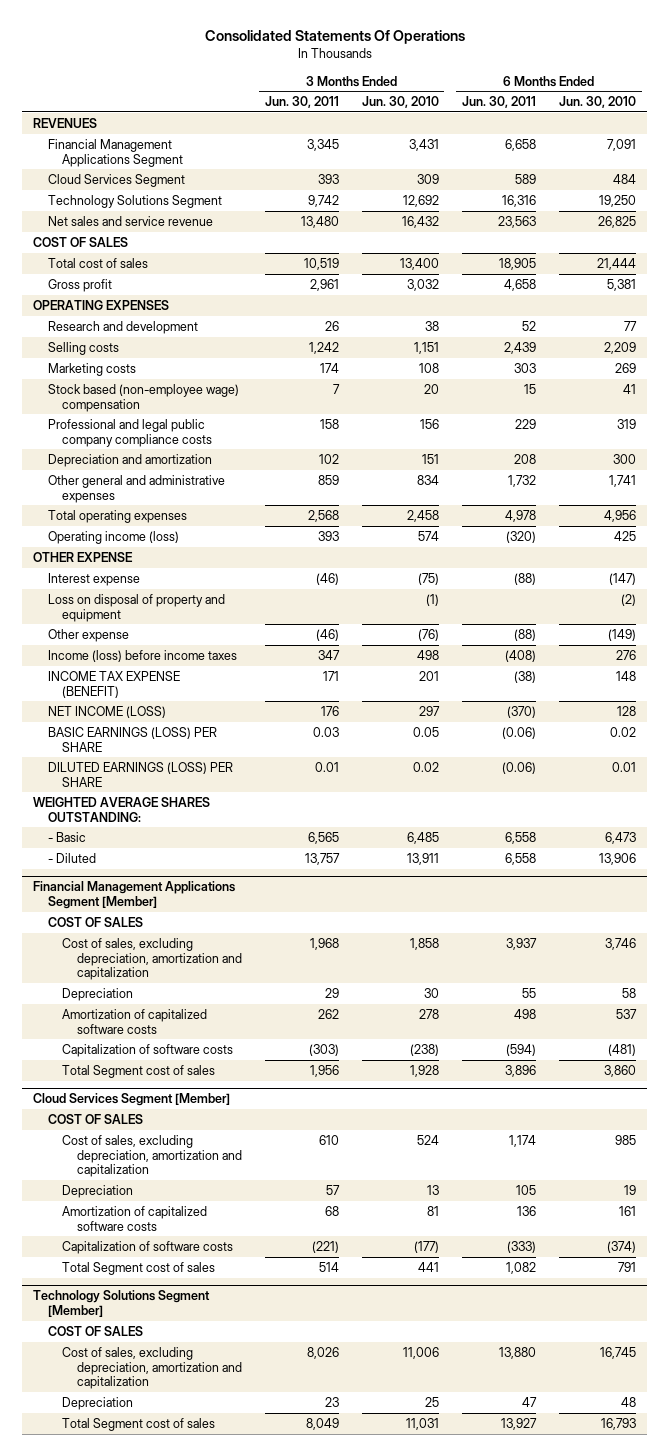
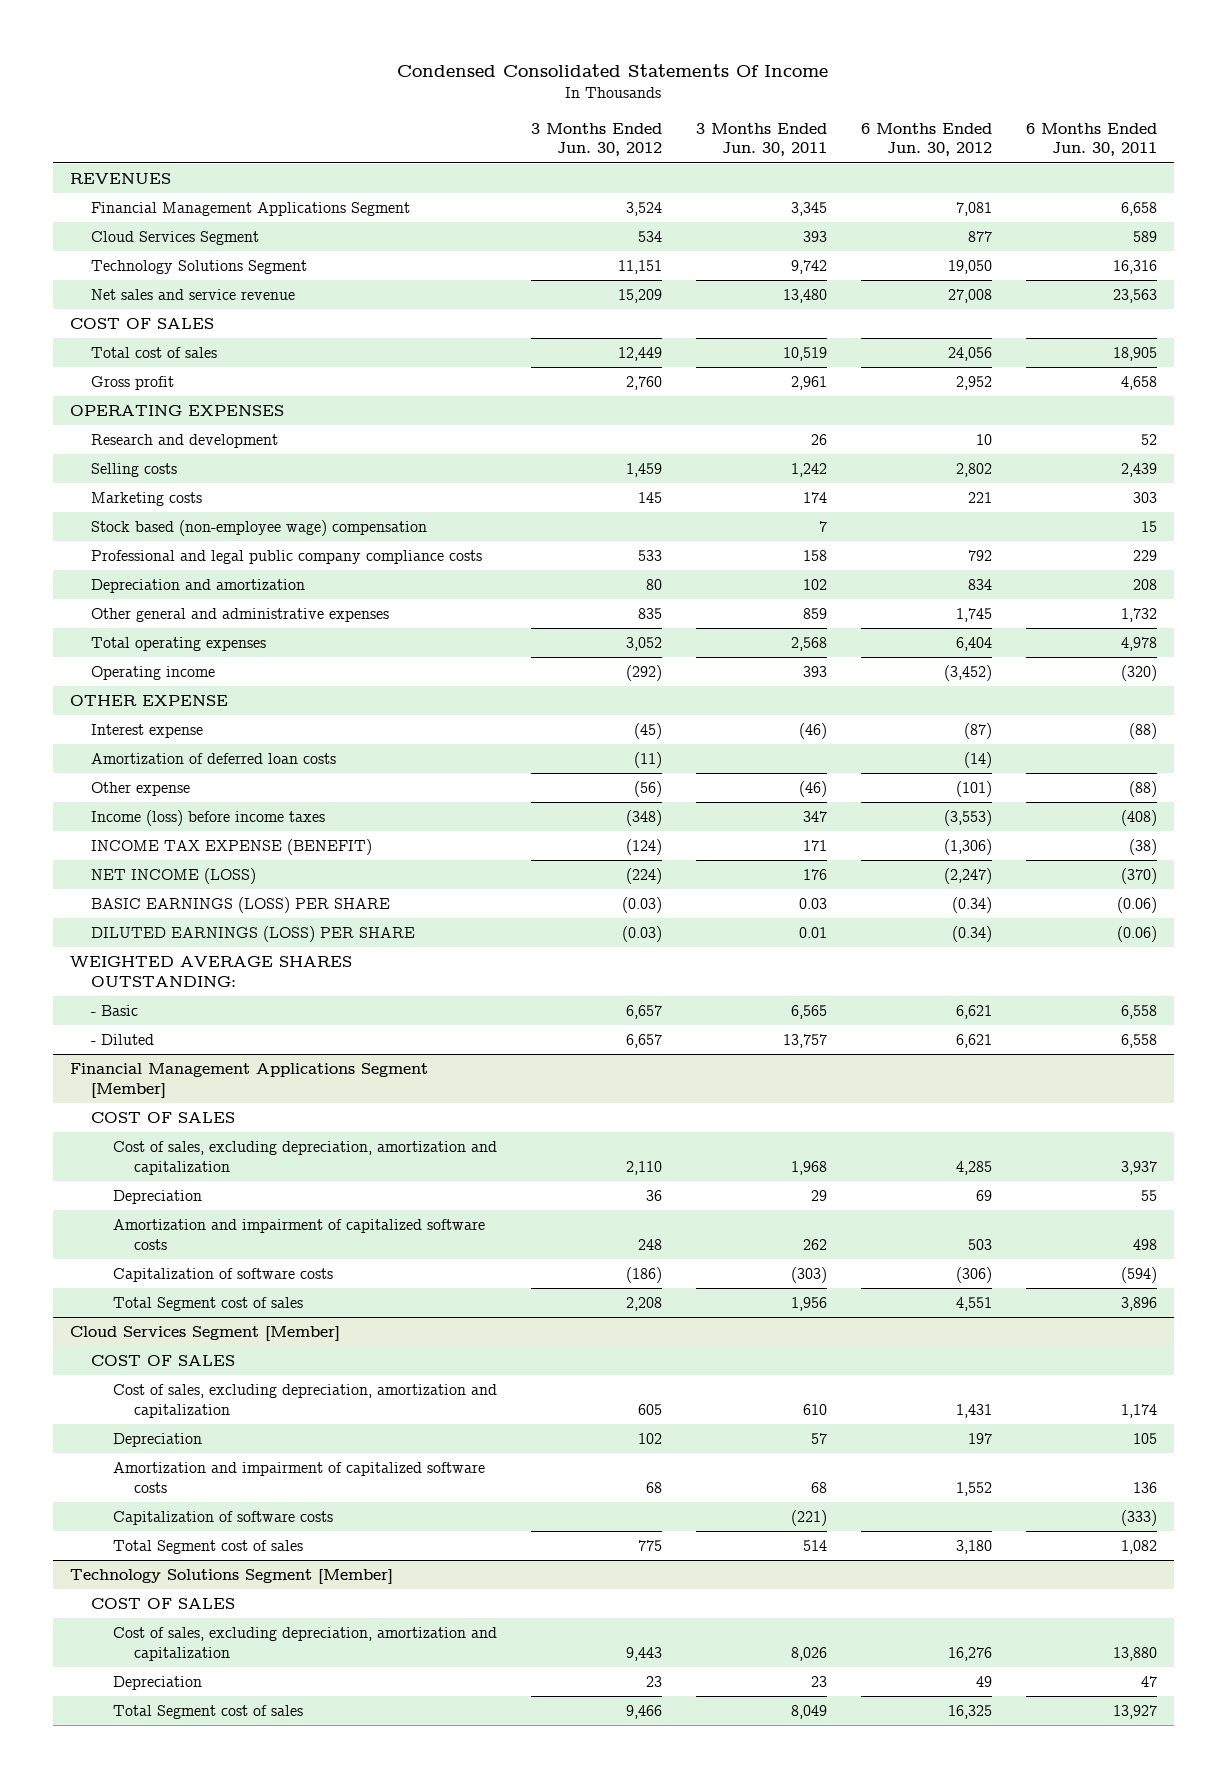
[204,30,465,45] Consolidated Statements Of Operations -> [397,64,829,78] Condensed Consolidated Statements Of Income
[361,96,439,109] Jun. 30, 2010 -> none
[558,96,636,109] Jun. 30, 2010 -> none
none -> [530,122,662,157] 3 Months Ended Jun. 30, 2012
none -> [860,122,992,157] 6 Months Ended Jun. 30, 2012
[47,530,179,544] Operating income (loss) -> [91,665,216,680] Operating income
[47,593,225,622] Loss on disposal of property and equipment -> none
none -> [91,752,337,764] Amortization of deferred loan costs
[62,1008,208,1034] Amortization of capitalized software costs -> [112,1218,485,1250] Amortization and impairment of capitalized software costs
[62,1205,208,1231] Amortization of capitalized software costs -> [112,1461,485,1493] Amortization and impairment of capitalized software costs

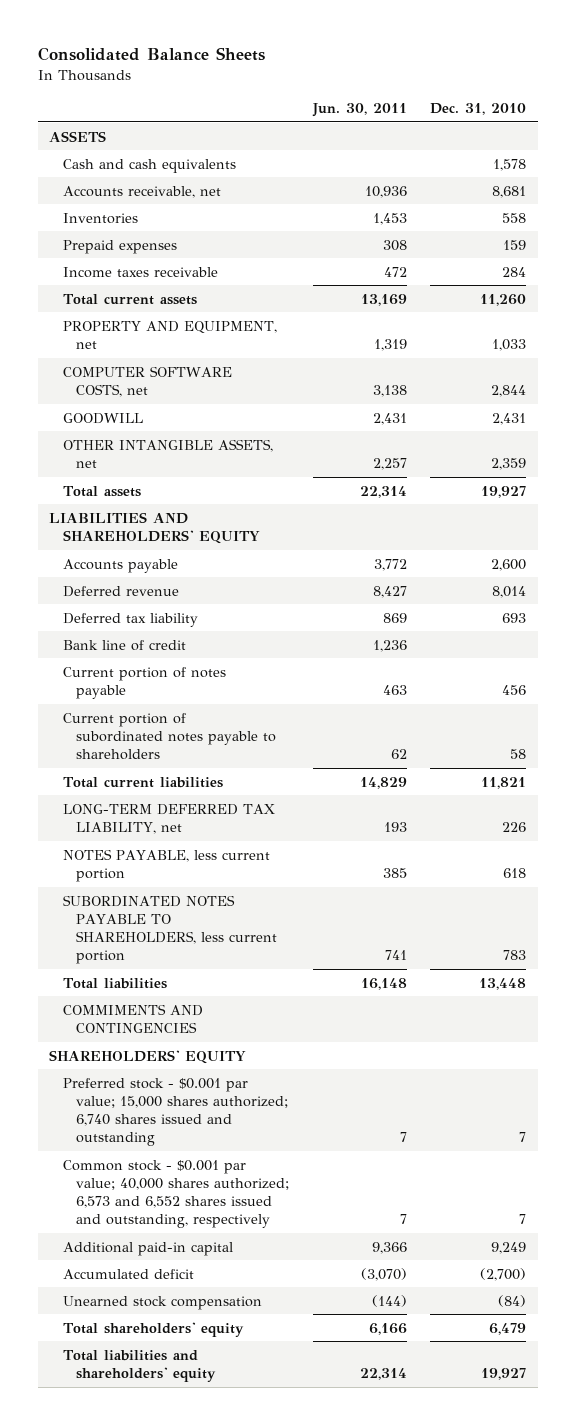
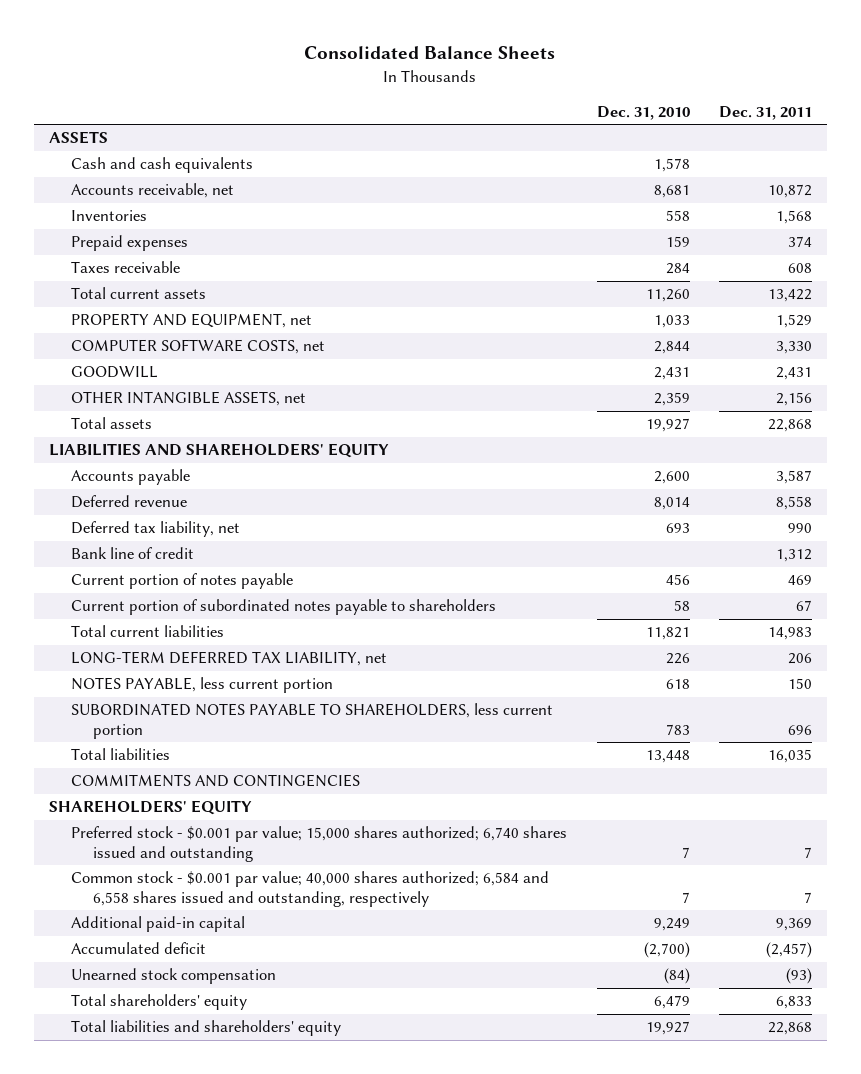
[311,103,407,118] Jun. 30, 2011 -> none
none -> [719,105,813,120] Dec. 31, 2011
[62,266,218,278] Income taxes receivable -> [70,261,180,274] Taxes receivable
[62,612,198,627] Deferred tax liability -> [70,521,240,538] Deferred tax liability, net
[62,1003,203,1033] COMMIMENTS AND CONTINGENCIES -> [70,774,360,788] COMMITMENTS AND CONTINGENCIES
[62,1159,290,1229] Common stock - $0.001 par value; 40,000 shares authorized; 6,573 and 6,552 shares issued and outstanding, respectively -> [70,871,549,907] Common stock - $0.001 par value; 40,000 shares authorized; 6,584 and 6,558 shares issued and outstanding, respectively

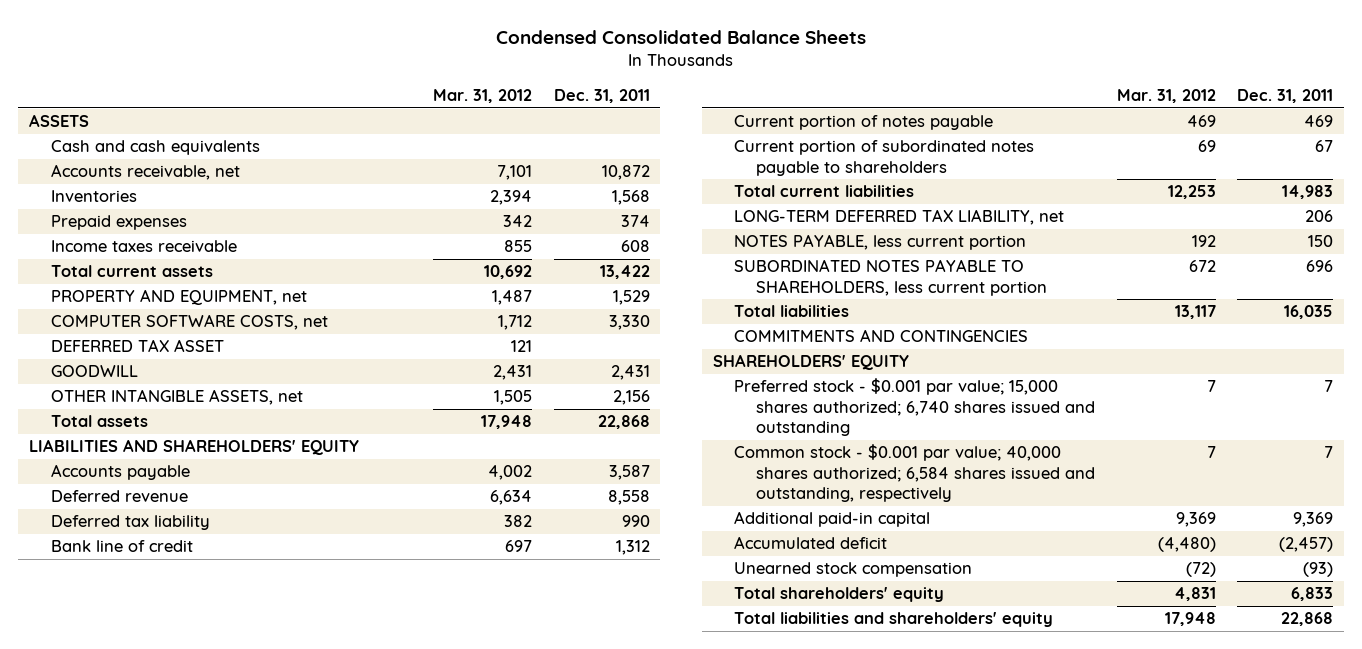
[304,46,556,60] Consolidated Balance Sheets -> [496,30,867,45] Condensed Consolidated Balance Sheets
[596,105,690,120] Dec. 31, 2010 -> none
none -> [433,89,533,104] Mar. 31, 2012
[70,261,180,274] Taxes receivable -> [50,240,237,253] Income taxes receivable
none -> [50,339,224,353] DEFERRED TAX ASSET
[70,521,240,538] Deferred tax liability, net -> [50,515,210,531] Deferred tax liability
[70,871,549,907] Common stock - $0.001 par value; 40,000 shares authorized; 6,584 and 6,558 shares issued and outstanding, respectively -> [734,444,1096,502] Common stock - $0.001 par value; 40,000 shares authorized; 6,584 shares issued and outstanding, respectively

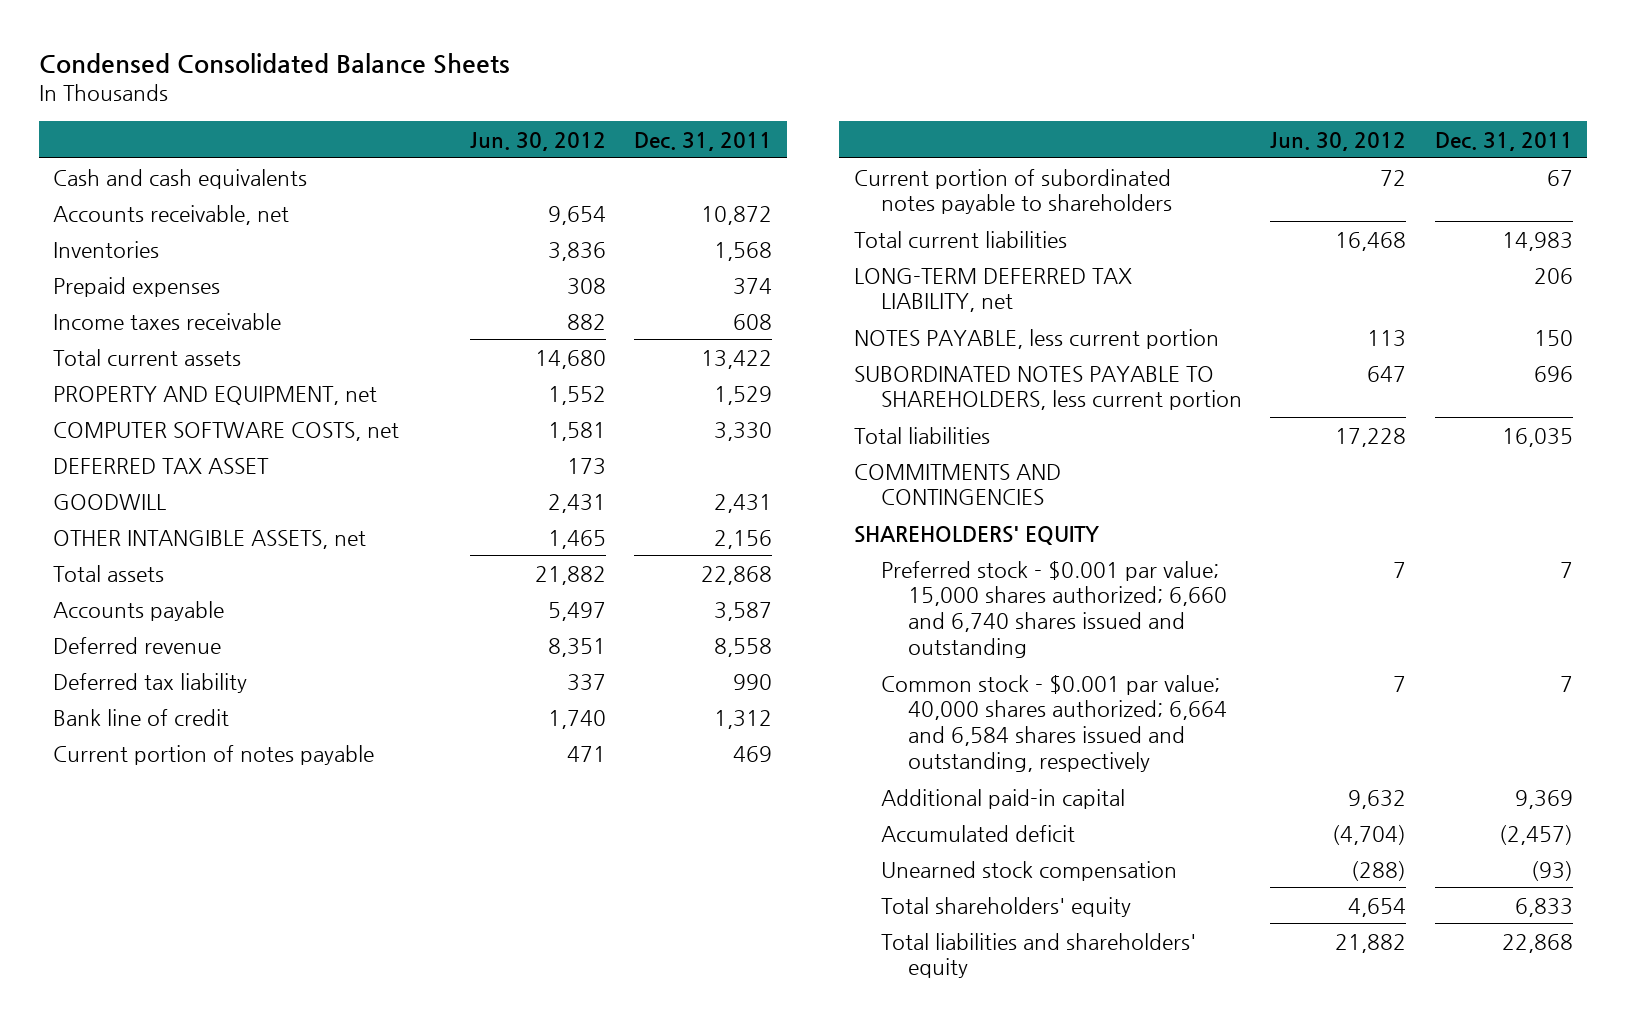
[433,89,533,104] Mar. 31, 2012 -> none
none -> [469,131,606,151] Jun. 30, 2012
[28,114,89,128] ASSETS -> none
[28,439,359,456] LIABILITIES AND SHAREHOLDERS' EQUITY -> none
[734,378,1096,436] Preferred stock - $0.001 par value; 15,000 shares authorized; 6,740 shares issued and outstanding -> [880,560,1228,659] Preferred stock - $0.001 par value; 15,000 shares authorized; 6,660 and 6,740 shares issued and outstanding
[734,444,1096,502] Common stock - $0.001 par value; 40,000 shares authorized; 6,584 shares issued and outstanding, respectively -> [880,674,1228,773] Common stock - $0.001 par value; 40,000 shares authorized; 6,664 and 6,584 shares issued and outstanding, respectively

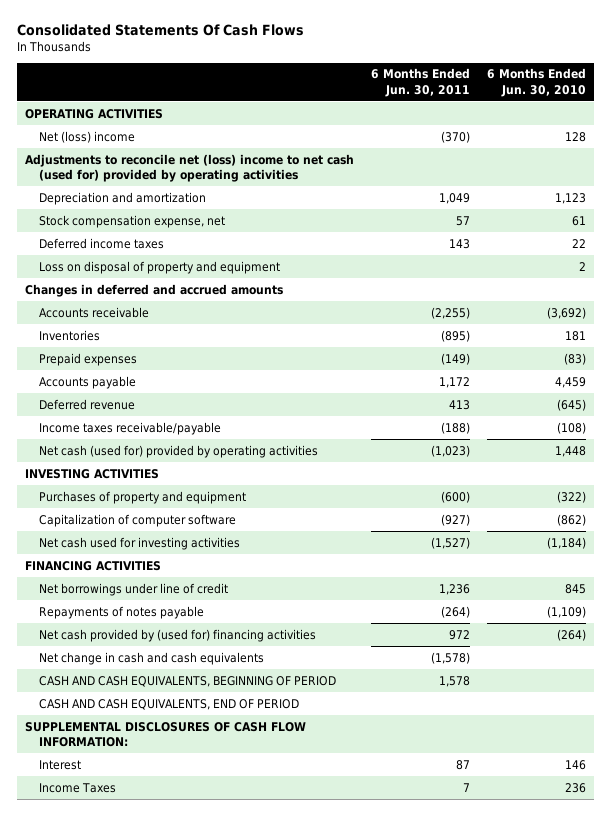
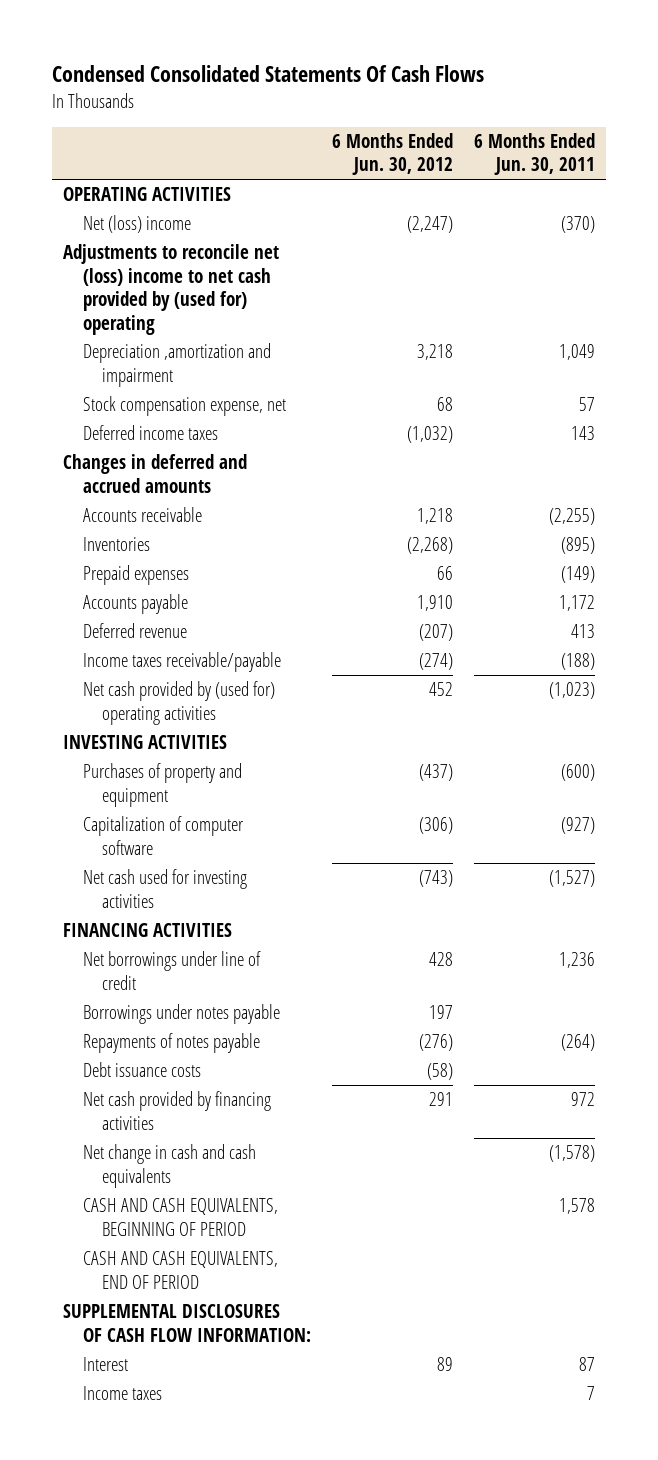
[16,24,304,37] Consolidated Statements Of Cash Flows -> [52,64,485,82] Condensed Consolidated Statements Of Cash Flows
[486,68,586,97] 6 Months Ended Jun. 30, 2010 -> none
none -> [332,132,454,176] 6 Months Ended Jun. 30, 2012
[25,153,355,182] Adjustments to reconcile net (loss) income to net cash (used for) provided by operating activities -> [63,244,280,335] Adjustments to reconcile net (loss) income to net cash provided by (used for) operating
[39,191,207,205] Depreciation and amortization -> [82,343,271,387] Depreciation ,amortization and impairment
[39,260,281,274] Loss on disposal of property and equipment -> none
[39,444,319,458] Net cash (used for) provided by operating activities -> [82,681,275,725] Net cash provided by (used for) operating activities
none -> [82,1004,280,1025] Borrowings under notes payable
none -> [82,1062,201,1078] Debt issuance costs
[39,628,317,642] Net cash provided by (used for) financing activities -> [82,1091,271,1130] Net cash provided by financing activities
[39,782,117,793] Income Taxes -> [82,1386,162,1401] Income taxes

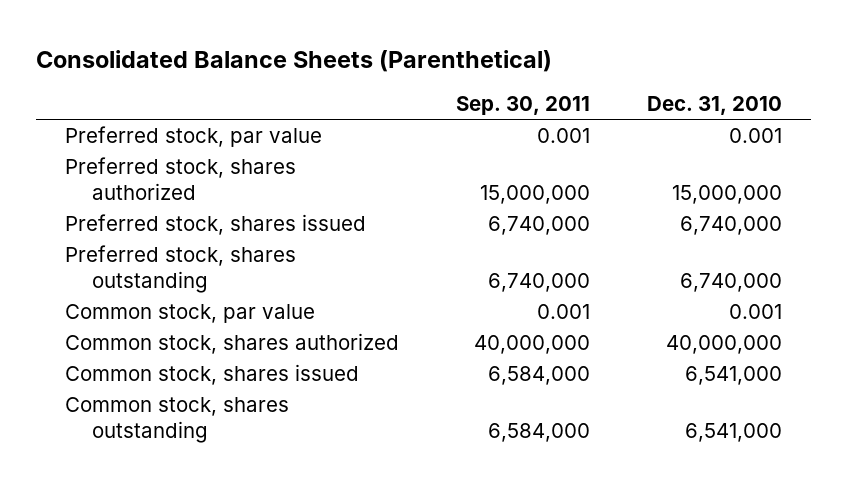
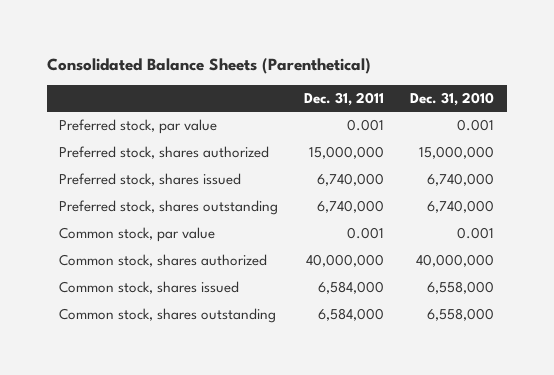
[455,96,590,116] Sep. 30, 2011 -> none
none -> [304,91,385,106] Dec. 31, 2011
[685,366,783,386] 6,541,000 -> [427,281,495,295] 6,558,000
[685,422,783,442] 6,541,000 -> [427,308,495,322] 6,558,000

